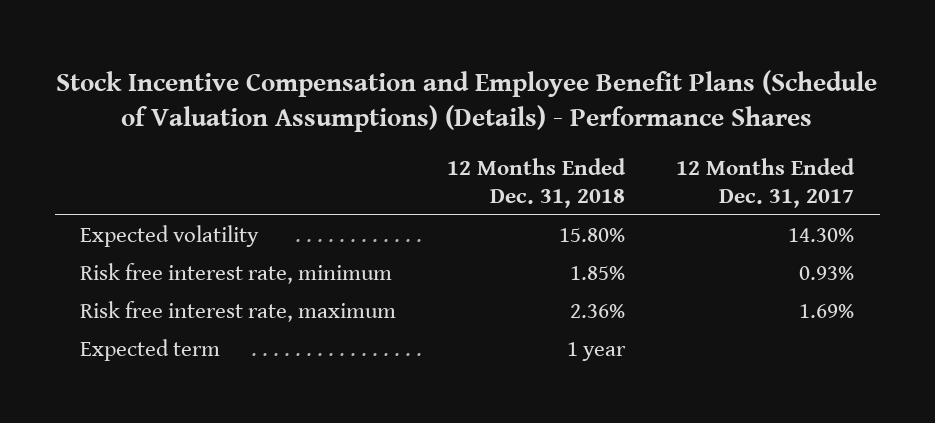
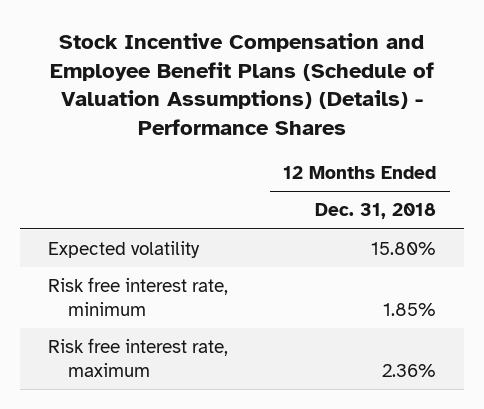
[676,158,856,209] 12 Months Ended Dec. 31, 2017 -> none
[80,339,221,362] Expected term -> none

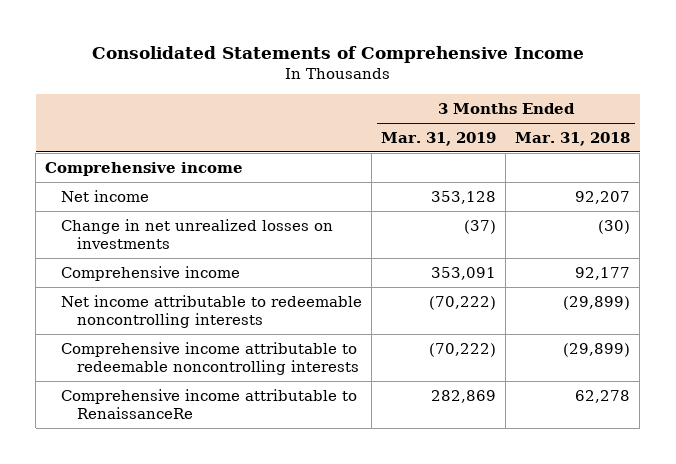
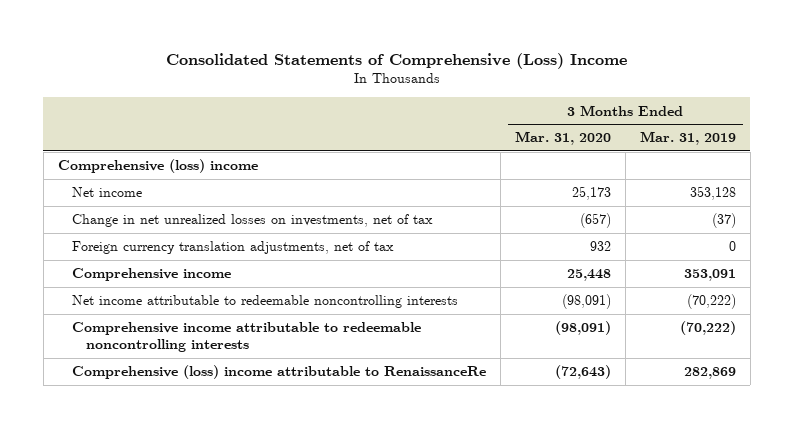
[91,46,584,64] Consolidated Statements of Comprehensive Income -> [165,52,627,69] Consolidated Statements of Comprehensive (Loss) Income
[515,131,631,146] Mar. 31, 2018 -> none
none -> [514,131,611,146] Mar. 31, 2020
[45,161,244,176] Comprehensive income -> [57,159,258,174] Comprehensive (loss) income
[61,218,334,249] Change in net unrealized losses on investments -> [71,214,433,228] Change in net unrealized losses on investments, net of tax
none -> [71,241,394,255] Foreign currency translation adjustments, net of tax
[61,388,358,419] Comprehensive income attributable to RenaissanceRe -> [71,365,486,380] Comprehensive (loss) income attributable to RenaissanceRe

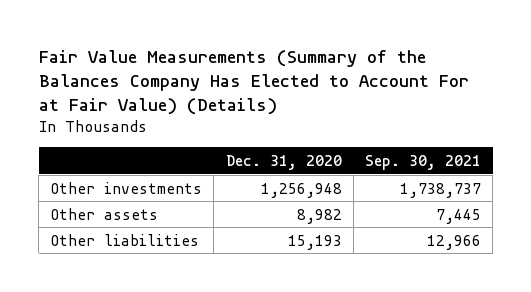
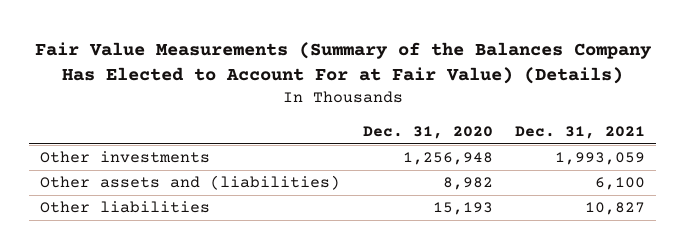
[365,154,482,170] Sep. 30, 2021 -> none
none -> [515,125,646,139] Dec. 31, 2021
[50,207,159,220] Other assets -> [40,175,341,191] Other assets and (liabilities)

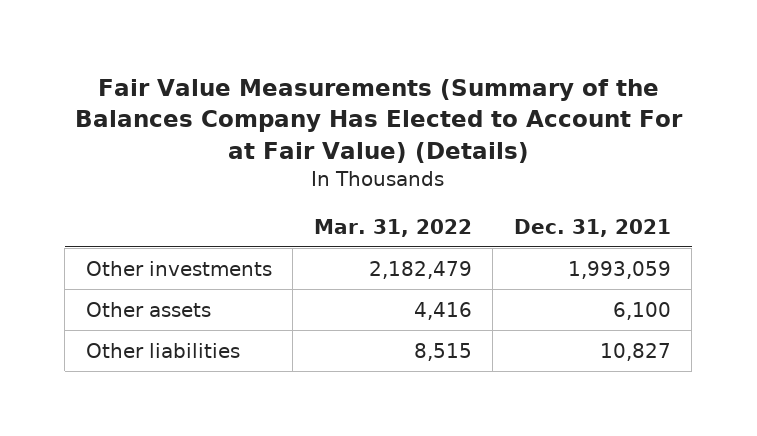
[362,125,493,139] Dec. 31, 2020 -> none
none -> [313,218,472,237] Mar. 31, 2022
[40,175,341,191] Other assets and (liabilities) -> [85,301,211,317] Other assets

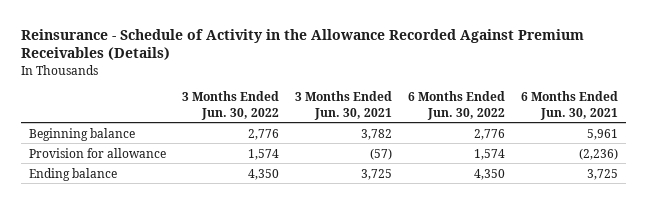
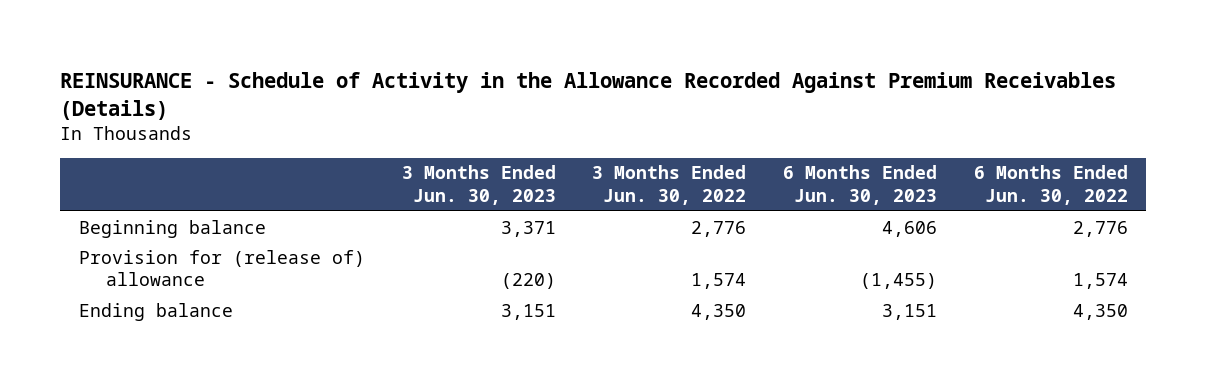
[20,28,584,61] Reinsurance - Schedule of Activity in the Allowance Recorded Against Premium Receivables (Details) -> [60,72,1117,120] REINSURANCE - Schedule of Activity in the Allowance Recorded Against Premium Receivables (Details)
[295,91,393,120] 3 Months Ended Jun. 30, 2021 -> none
[521,91,619,120] 6 Months Ended Jun. 30, 2021 -> none
none -> [401,165,556,205] 3 Months Ended Jun. 30, 2023
none -> [782,165,937,205] 6 Months Ended Jun. 30, 2023
[28,147,166,158] Provision for allowance -> [78,249,365,287] Provision for (release of) allowance

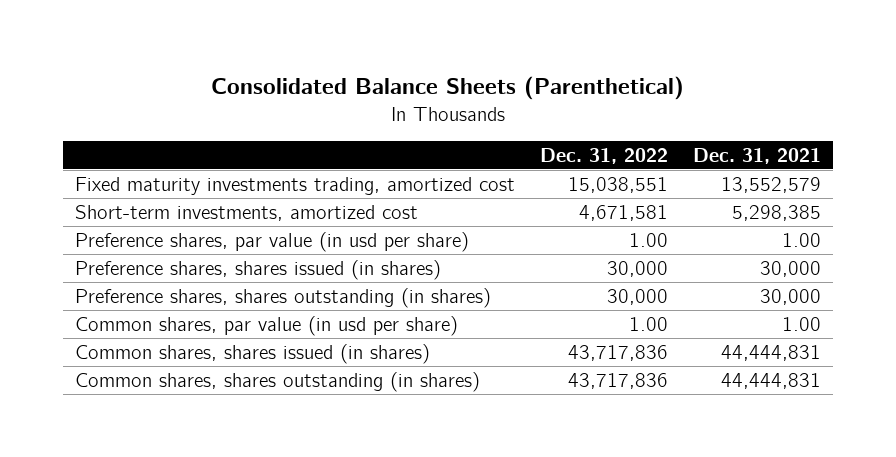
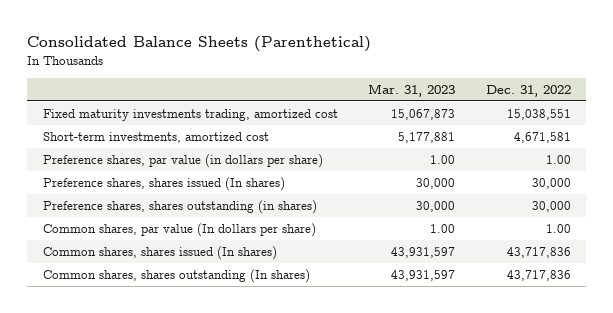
[692,147,821,164] Dec. 31, 2021 -> none
none -> [368,83,456,97] Mar. 31, 2023
[75,231,470,252] Preference shares, par value (in usd per share) -> [42,154,323,169] Preference shares, par value (in dollars per share)
[75,259,442,280] Preference shares, shares issued (in shares) -> [42,177,285,192] Preference shares, shares issued (In shares)
[75,315,459,336] Common shares, par value (in usd per share) -> [42,223,316,238] Common shares, par value (In dollars per share)
[75,343,431,364] Common shares, shares issued (in shares) -> [42,246,277,261] Common shares, shares issued (In shares)
[75,371,481,392] Common shares, shares outstanding (in shares) -> [42,269,310,284] Common shares, shares outstanding (In shares)

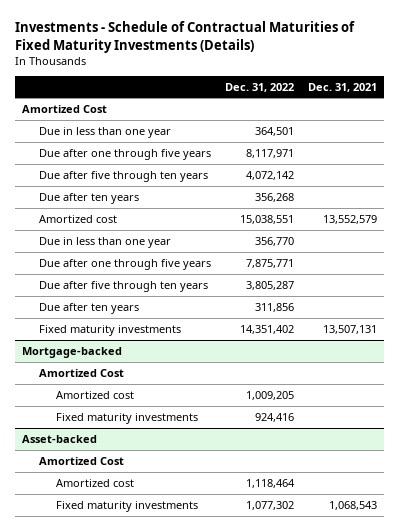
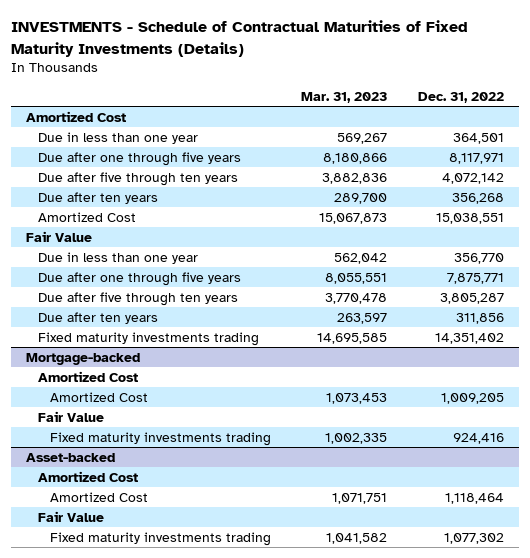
[15,21,356,53] Investments - Schedule of Contractual Maturities of Fixed Maturity Investments (Details) -> [11,20,469,57] INVESTMENTS - Schedule of Contractual Maturities of Fixed Maturity Investments (Details)
[307,82,377,92] Dec. 31, 2021 -> none
none -> [301,91,388,103] Mar. 31, 2023
[38,214,117,223] Amortized cost -> [38,211,137,222] Amortized Cost
none -> [26,230,93,242] Fair Value
[38,324,181,336] Fixed maturity investments -> [38,331,260,346] Fixed maturity investments trading
[55,390,134,399] Amortized cost -> [50,391,149,402] Amortized Cost
none -> [38,410,105,422] Fair Value
[55,412,198,424] Fixed maturity investments -> [50,431,272,446] Fixed maturity investments trading
[55,478,134,487] Amortized cost -> [50,491,149,502] Amortized Cost
none -> [38,510,105,522] Fair Value
[55,500,198,512] Fixed maturity investments -> [50,531,272,546] Fixed maturity investments trading

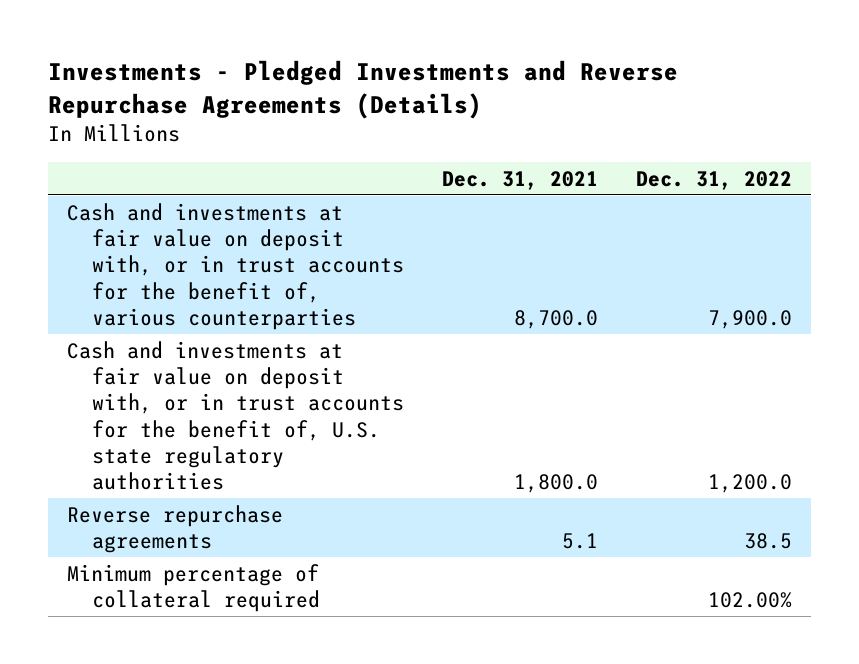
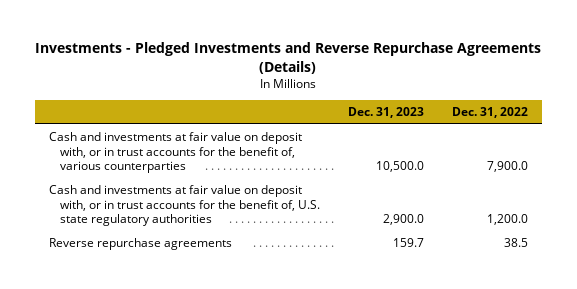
[442,170,599,190] Dec. 31, 2021 -> none
none -> [347,107,424,119] Dec. 31, 2023
[66,563,320,612] Minimum percentage of collateral required -> none

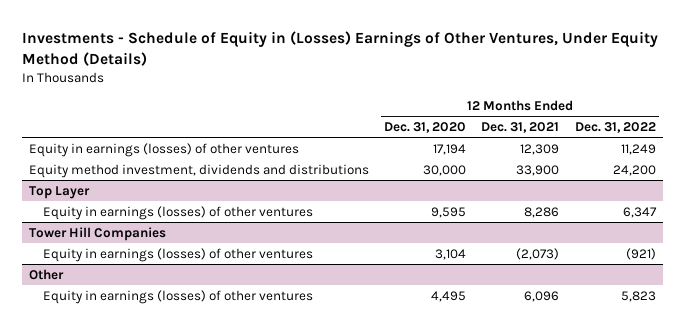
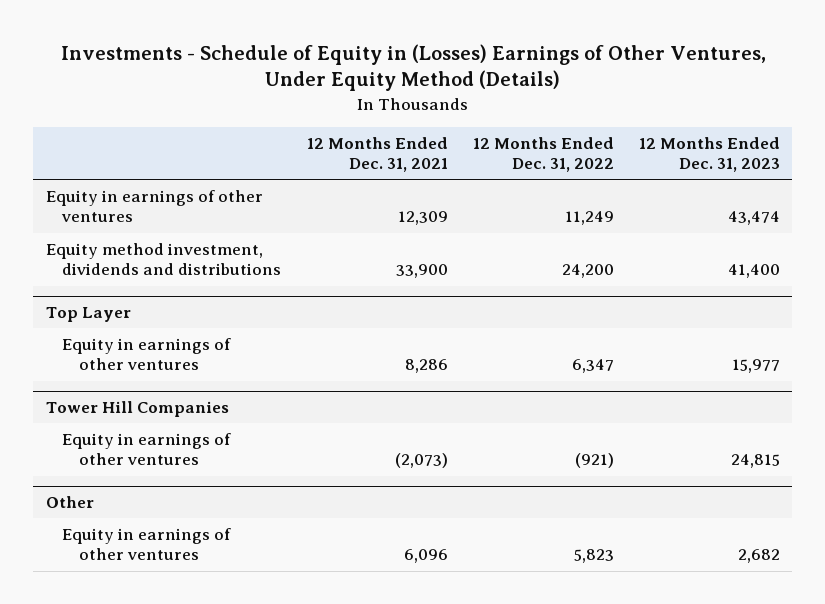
[384,122,467,134] Dec. 31, 2020 -> none
none -> [638,137,780,173] 12 Months Ended Dec. 31, 2023
[29,142,300,157] Equity in earnings (losses) of other ventures -> [45,190,263,223] Equity in earnings of other ventures
[42,205,313,220] Equity in earnings (losses) of other ventures -> [62,338,232,371] Equity in earnings of other ventures
[42,247,313,262] Equity in earnings (losses) of other ventures -> [62,433,232,466] Equity in earnings of other ventures
[42,289,313,304] Equity in earnings (losses) of other ventures -> [62,528,232,561] Equity in earnings of other ventures

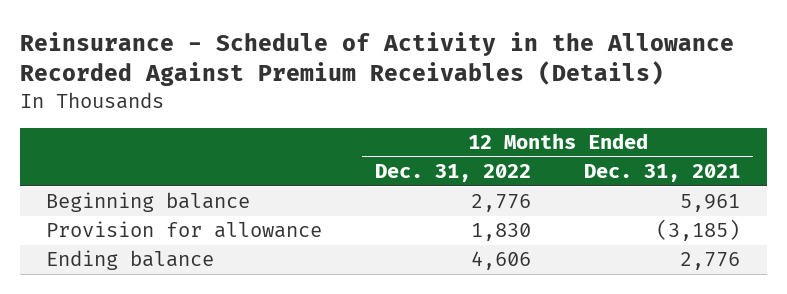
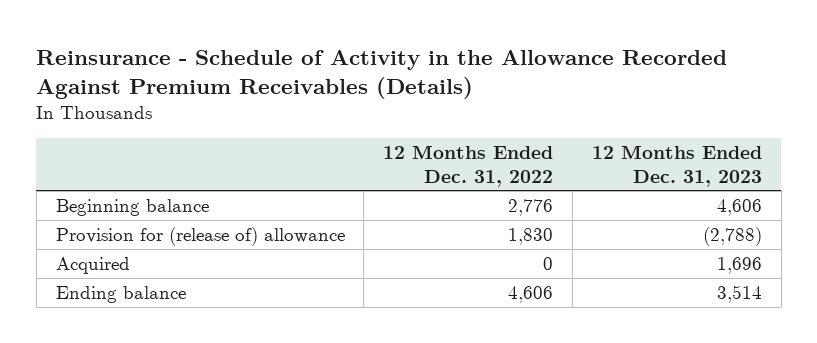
[584,164,741,183] Dec. 31, 2021 -> none
none -> [591,144,762,187] 12 Months Ended Dec. 31, 2023
[46,221,323,239] Provision for allowance -> [55,226,345,246] Provision for (release of) allowance
none -> [55,256,130,274] Acquired

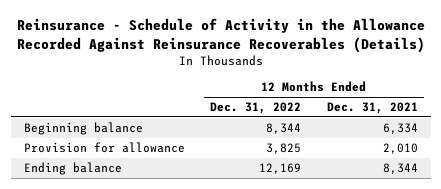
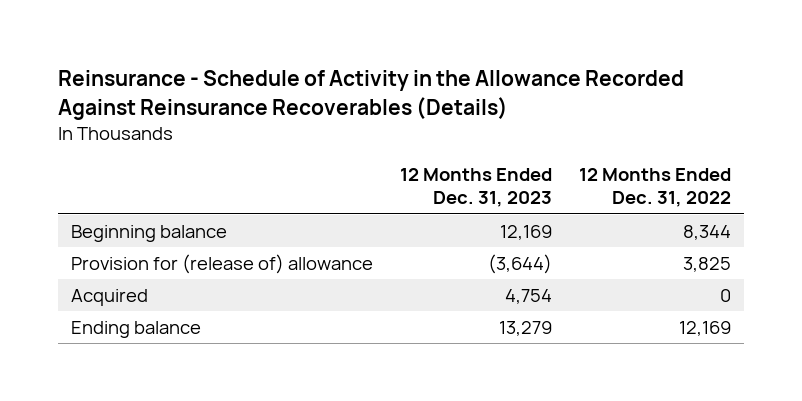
[326,102,418,115] Dec. 31, 2021 -> none
none -> [399,168,552,208] 12 Months Ended Dec. 31, 2023
[23,142,185,154] Provision for allowance -> [71,253,374,274] Provision for (release of) allowance
none -> [71,288,149,306] Acquired

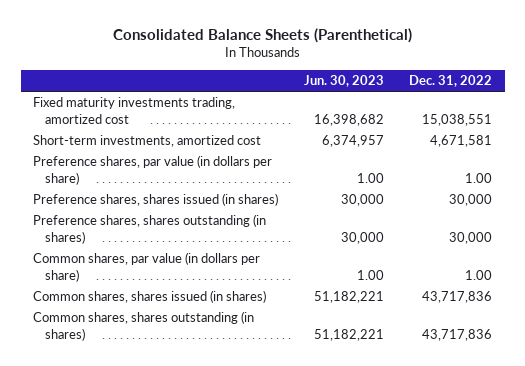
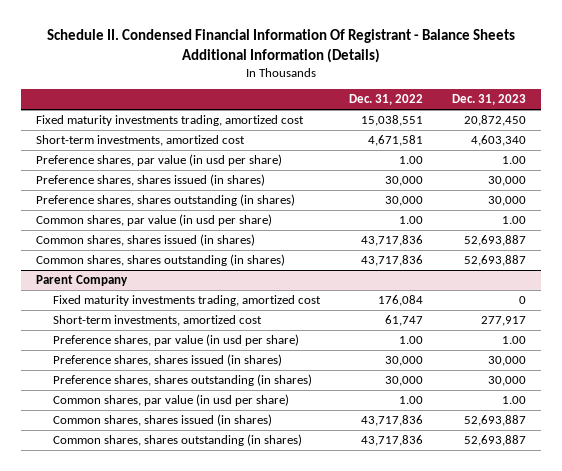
[112,28,412,44] Consolidated Balance Sheets (Parenthetical) -> [46,29,515,63] Schedule II. Condensed Financial Information Of Registrant - Balance Sheets Additional Information (Details)
[303,75,384,88] Jun. 30, 2023 -> none
none -> [452,94,527,106] Dec. 31, 2023
[33,155,273,185] Preference shares, par value (in dollars per share) -> [35,153,282,166] Preference shares, par value (in usd per share)
[33,252,261,282] Common shares, par value (in dollars per share) -> [35,213,272,226] Common shares, par value (in usd per share)
none -> [35,274,128,286] Parent Company
none -> [52,294,321,306] Fixed maturity investments trading, amortized cost
none -> [52,314,262,326] Short-term investments, amortized cost
none -> [52,333,299,346] Preference shares, par value (in usd per share)
none -> [52,353,282,366] Preference shares, shares issued (in shares)
none -> [52,373,312,386] Preference shares, shares outstanding (in shares)
none -> [52,393,289,406] Common shares, par value (in usd per share)
none -> [52,413,272,426] Common shares, shares issued (in shares)
none -> [52,433,302,446] Common shares, shares outstanding (in shares)

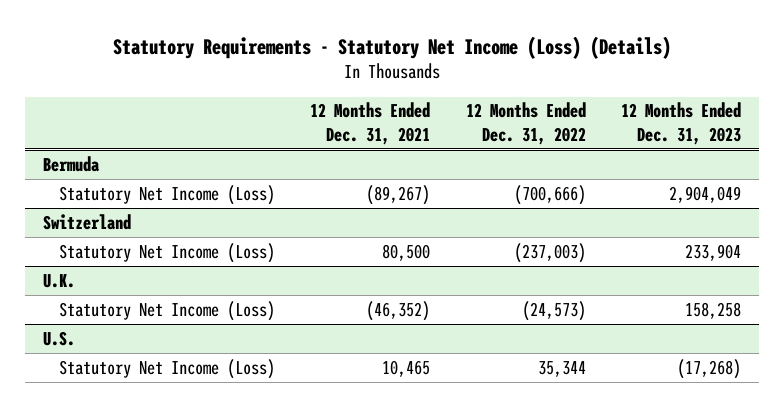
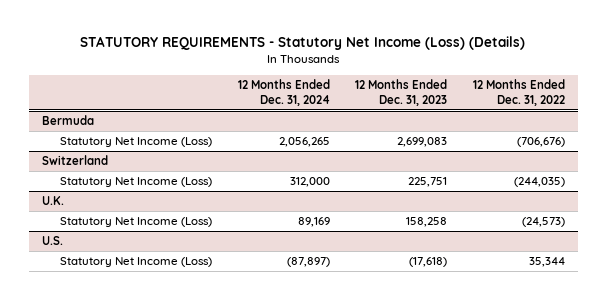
[113,35,672,59] Statutory Requirements - Statutory Net Income (Loss) (Details) -> [80,36,526,51] STATUTORY REQUIREMENTS - Statutory Net Income (Loss) (Details)
[310,102,431,145] 12 Months Ended Dec. 31, 2021 -> none
none -> [237,78,330,106] 12 Months Ended Dec. 31, 2024
[513,184,586,205] (700,666) -> [516,137,565,148] (706,676)
[669,185,742,203] 2,904,049 -> [397,137,448,148] 2,699,083
[513,242,586,263] (237,003) -> [513,177,565,188] (244,035)
[685,243,742,261] 233,904 -> [408,177,448,188] 225,751
[677,358,742,379] (17,268) -> [409,257,448,268] (17,618)

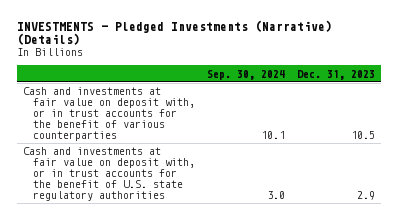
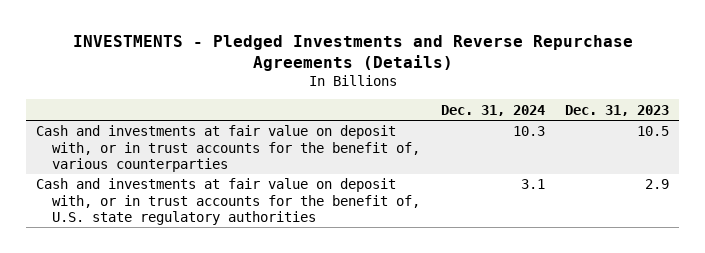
[17,19,333,46] INVESTMENTS - Pledged Investments (Narrative) (Details) -> [72,34,633,71] INVESTMENTS - Pledged Investments and Reverse Repurchase Agreements (Details)
[206,69,285,80] Sep. 30, 2024 -> none
none -> [440,104,545,116] Dec. 31, 2024
[23,87,195,141] Cash and investments at fair value on deposit with, or in trust accounts for the benefit of various counterparties -> [36,125,421,173] Cash and investments at fair value on deposit with, or in trust accounts for the benefit of, various counterparties
[23,147,195,201] Cash and investments at fair value on deposit with, or in trust accounts for the benefit of U.S. state regulatory authorities -> [36,178,421,226] Cash and investments at fair value on deposit with, or in trust accounts for the benefit of, U.S. state regulatory authorities

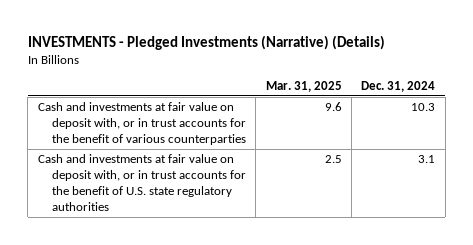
[72,34,633,71] INVESTMENTS - Pledged Investments and Reverse Repurchase Agreements (Details) -> [27,35,385,51] INVESTMENTS - Pledged Investments (Narrative) (Details)
[564,104,669,116] Dec. 31, 2023 -> none
none -> [265,81,342,93] Mar. 31, 2025
[36,125,421,173] Cash and investments at fair value on deposit with, or in trust accounts for the benefit of, various counterparties -> [37,101,246,145] Cash and investments at fair value on deposit with, or in trust accounts for the benefit of various counterparties
[36,178,421,226] Cash and investments at fair value on deposit with, or in trust accounts for the benefit of, U.S. state regulatory authorities -> [37,153,246,212] Cash and investments at fair value on deposit with, or in trust accounts for the benefit of U.S. state regulatory authorities

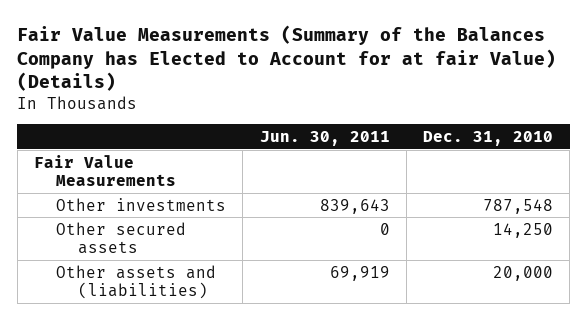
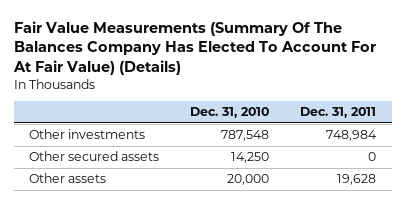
[17,24,557,92] Fair Value Measurements (Summary of the Balances Company has Elected to Account for at fair Value) (Details) -> [12,21,376,75] Fair Value Measurements (Summary Of The Balances Company Has Elected To Account For At Fair Value) (Details)
[259,130,390,146] Jun. 30, 2011 -> none
none -> [300,107,377,119] Dec. 31, 2011
[33,154,177,187] Fair Value Measurements -> none
[56,264,217,300] Other assets and (liabilities) -> [29,173,107,184] Other assets

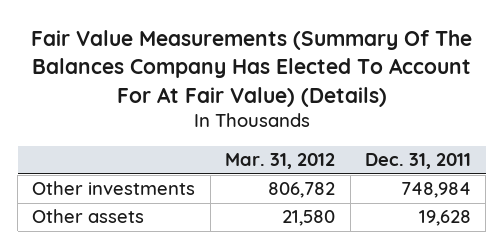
[190,107,270,119] Dec. 31, 2010 -> none
none -> [225,153,336,170] Mar. 31, 2012
[29,151,160,162] Other secured assets -> none

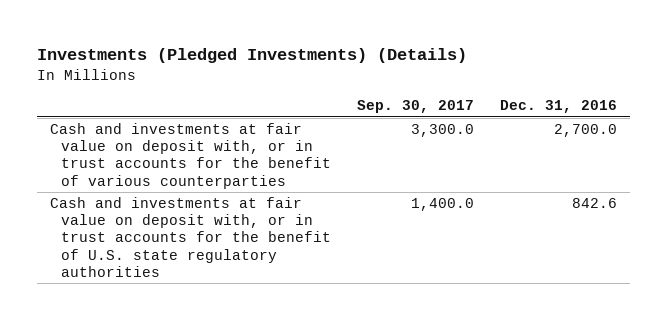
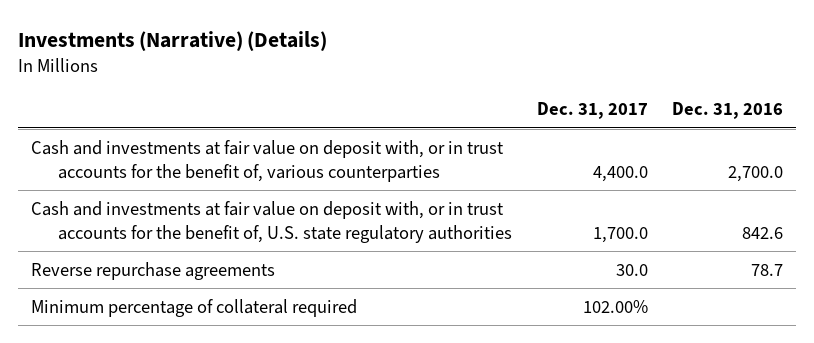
[37,47,468,63] Investments (Pledged Investments) (Details) -> [18,31,328,52] Investments (Narrative) (Details)
[357,100,475,114] Sep. 30, 2017 -> none
none -> [536,102,648,120] Dec. 31, 2017
[50,122,332,189] Cash and investments at fair value on deposit with, or in trust accounts for the benefit of various counterparties -> [30,139,504,182] Cash and investments at fair value on deposit with, or in trust accounts for the benefit of, various counterparties
[50,196,332,277] Cash and investments at fair value on deposit with, or in trust accounts for the benefit of U.S. state regulatory authorities -> [30,200,513,243] Cash and investments at fair value on deposit with, or in trust accounts for the benefit of, U.S. state regulatory authorities
none -> [30,261,275,280] Reverse repurchase agreements
none -> [30,298,357,317] Minimum percentage of collateral required

